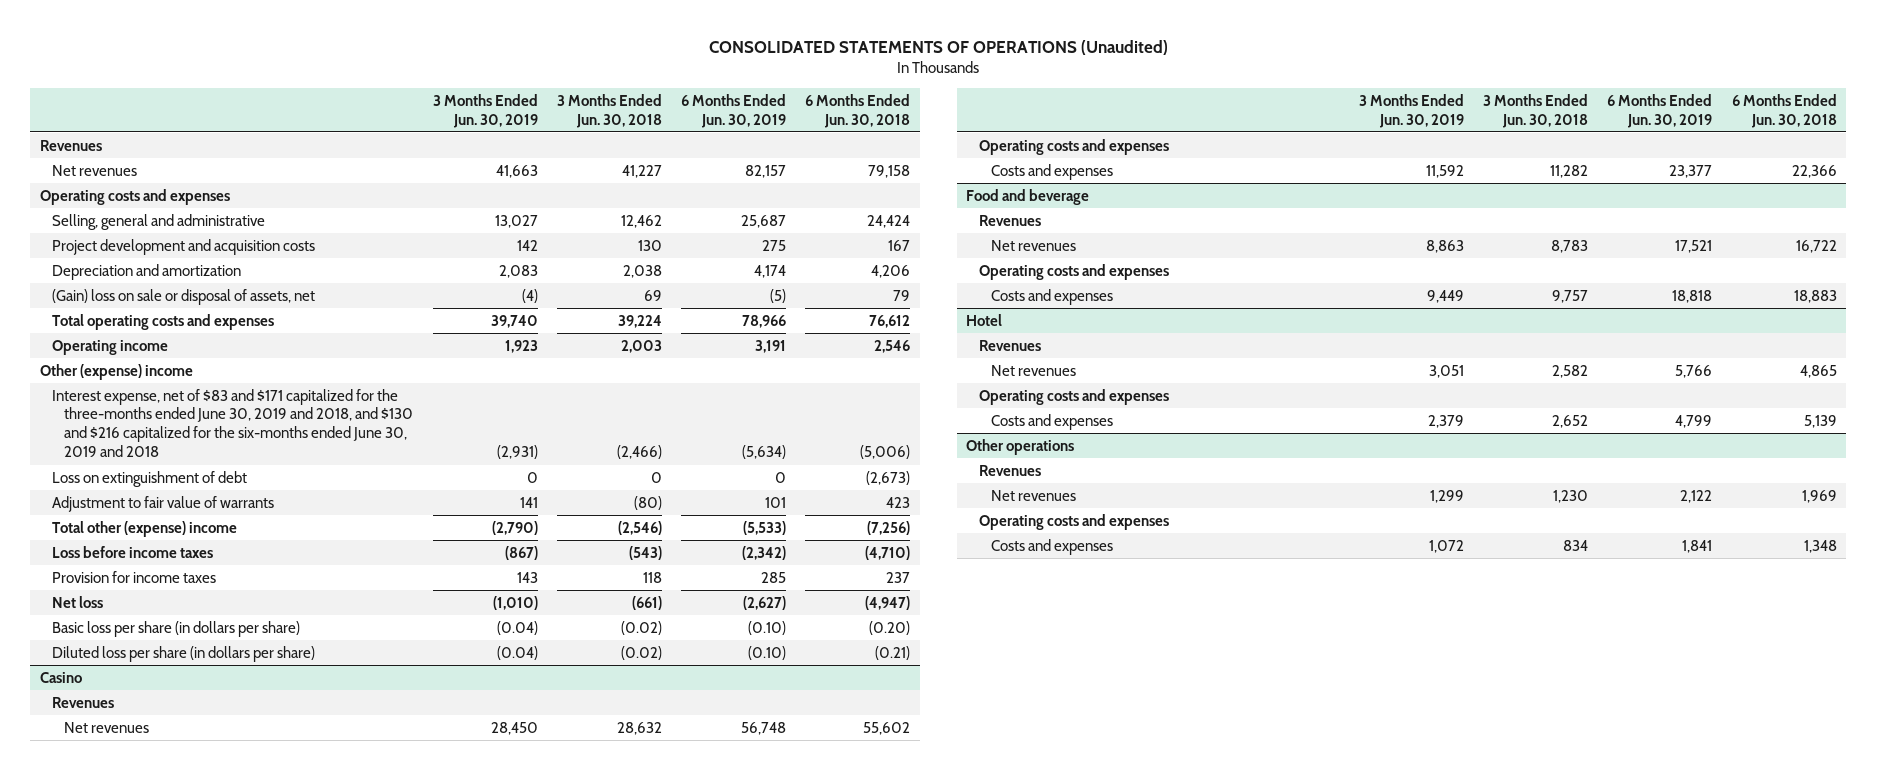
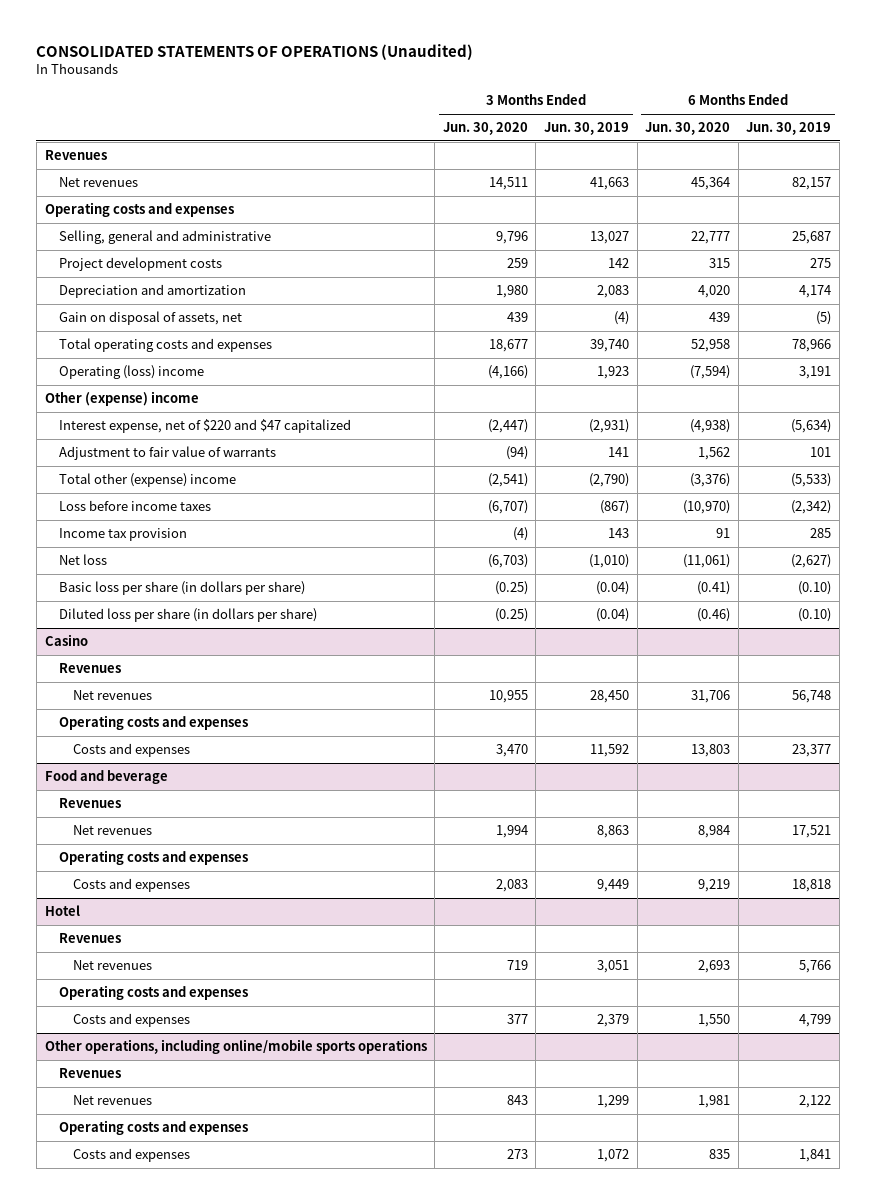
[556,93,662,128] 3 Months Ended Jun. 30, 2018 -> none
[805,93,911,128] 6 Months Ended Jun. 30, 2018 -> none
none -> [442,122,528,136] Jun. 30, 2020
none -> [645,122,731,136] Jun. 30, 2020
[52,238,316,255] Project development and acquisition costs -> [58,257,222,272] Project development costs
[52,288,316,305] (Gain) loss on sale or disposal of assets, net -> [58,311,242,326] Gain on disposal of assets, net
[52,339,169,355] Operating income -> [58,365,204,380] Operating (loss) income
[52,470,248,487] Loss on extinguishment of debt -> none
[52,388,414,458] Interest expense, net of $83 and $171 capitalized for the three-months ended June 30, 2019 and 2018, and $130 and $216 capitalized for the six-months ended June 30, 2019 and 2018 -> [58,419,351,434] Interest expense, net of $220 and $47 capitalized
[52,570,217,583] Provision for income taxes -> [58,528,187,542] Income tax provision
[966,438,1075,455] Other operations -> [44,1039,427,1055] Other operations, including online/mobile sports operations

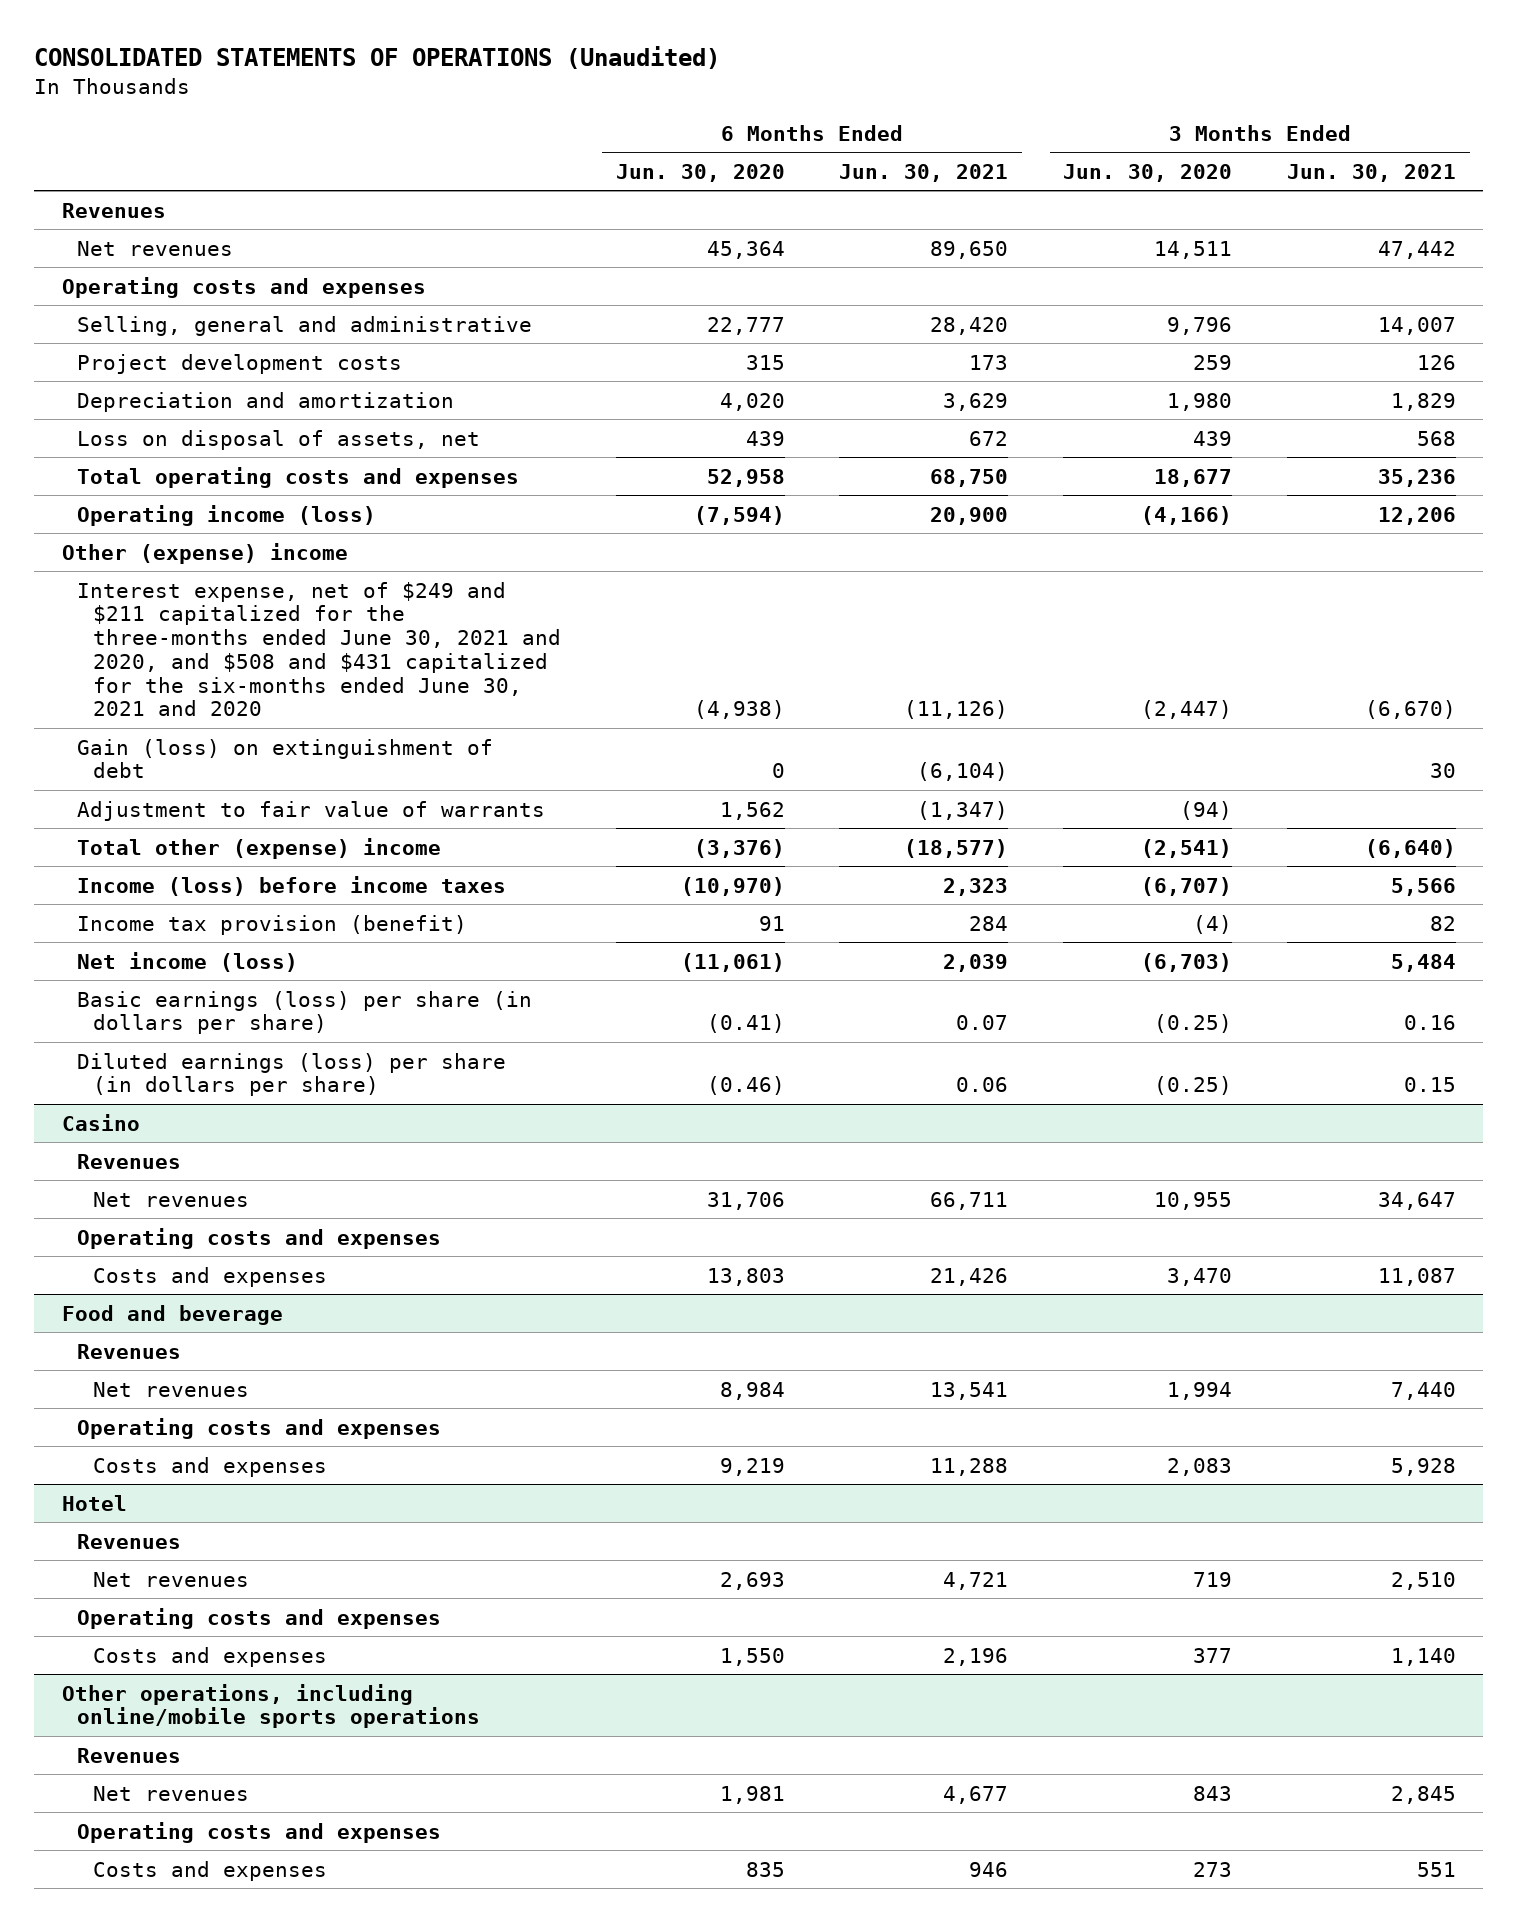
[543,122,629,136] Jun. 30, 2019 -> none
[746,122,832,136] Jun. 30, 2019 -> none
none -> [839,163,1009,182] Jun. 30, 2021
none -> [1286,163,1456,182] Jun. 30, 2021
[58,311,242,326] Gain on disposal of assets, net -> [77,429,481,450] Loss on disposal of assets, net
[58,365,204,380] Operating (loss) income -> [77,504,377,526] Operating income (loss)
[58,419,351,434] Interest expense, net of $220 and $47 capitalized -> [77,581,562,717] Interest expense, net of $249 and $211 capitalized for the three-months ended June 30, 2021 and 2020, and $508 and $431 capitalized for the six-months ended June 30, 2021 and 2020
none -> [77,738,494,779] Gain (loss) on extinguishment of debt
[58,500,211,512] Loss before income taxes -> [77,875,507,896] Income (loss) before income taxes
[58,528,187,542] Income tax provision -> [77,914,468,935] Income tax provision (benefit)
[58,554,107,566] Net loss -> [77,951,299,972] Net income (loss)
[58,581,305,596] Basic loss per share (in dollars per share) -> [77,990,533,1035] Basic earnings (loss) per share (in dollars per share)
[58,608,317,623] Diluted loss per share (in dollars per share) -> [77,1052,507,1097] Diluted earnings (loss) per share (in dollars per share)

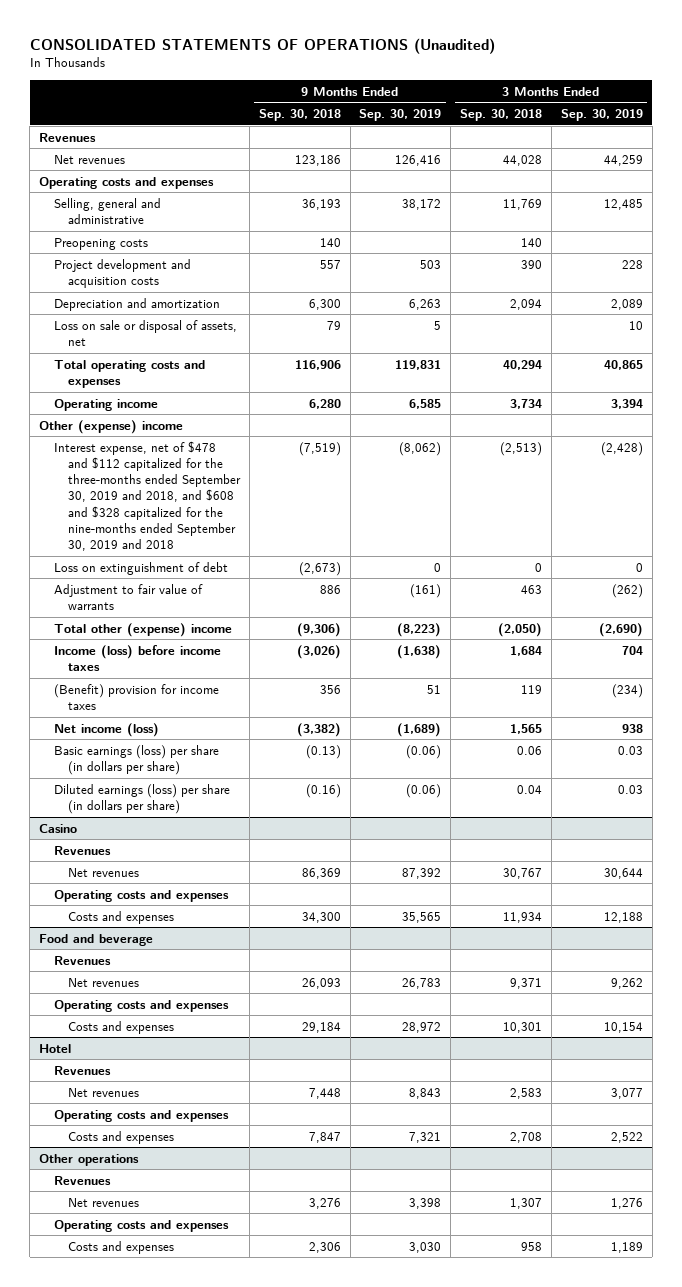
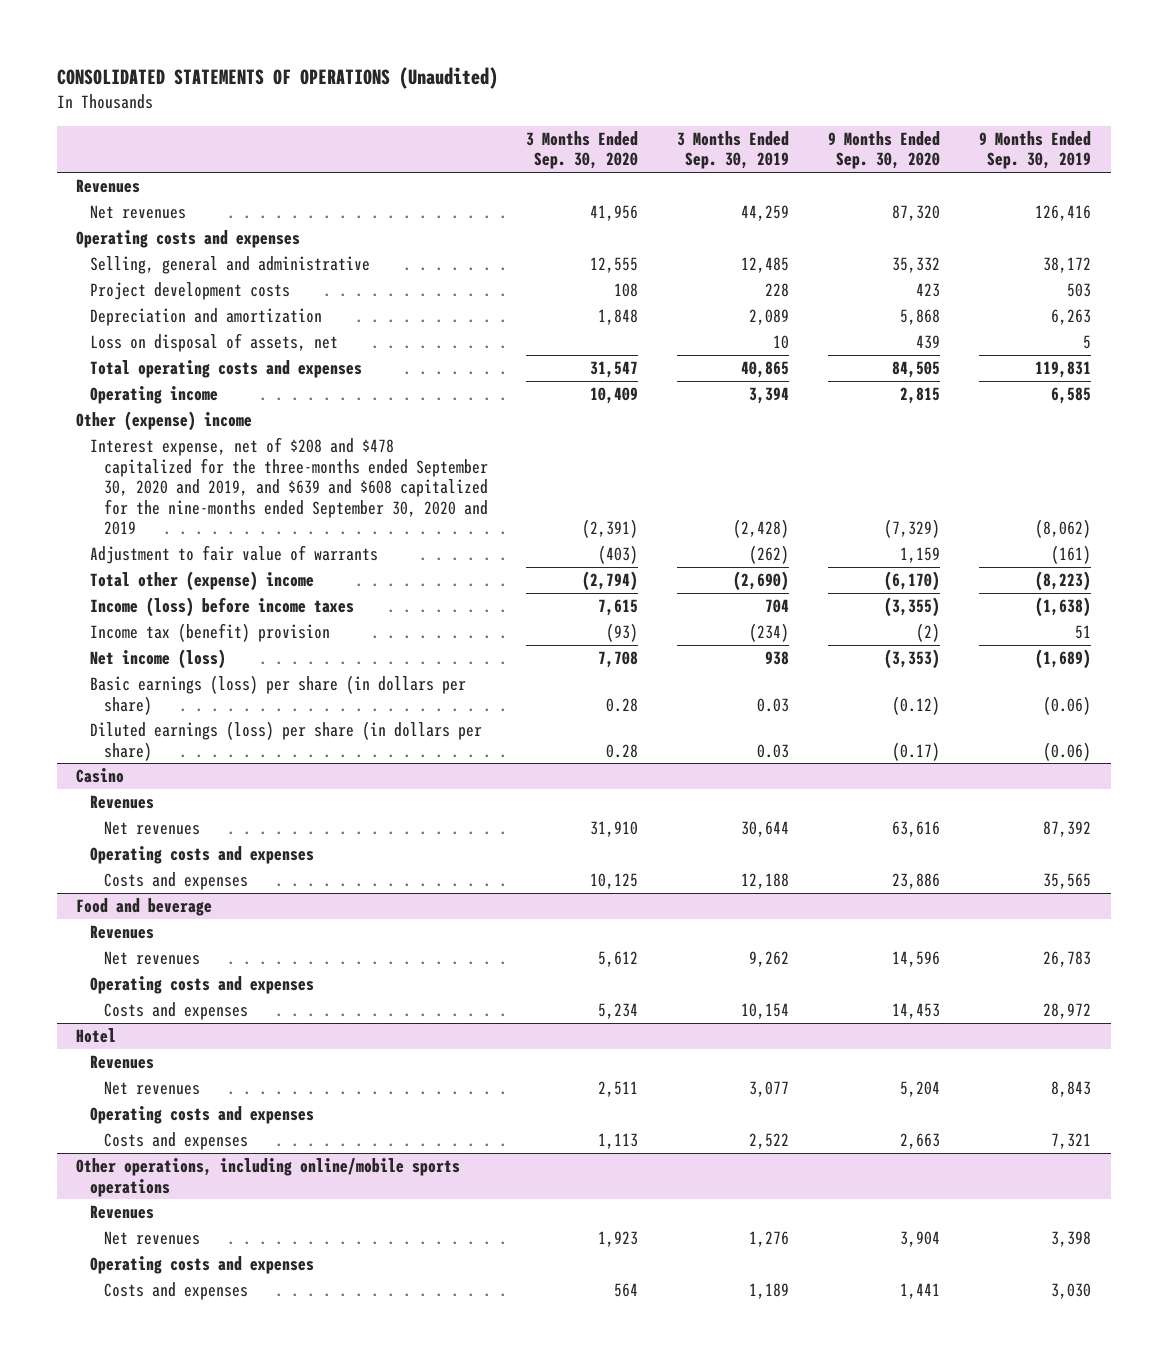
[258,108,341,121] Sep. 30, 2018 -> none
[460,108,543,121] Sep. 30, 2018 -> none
none -> [526,130,639,170] 3 Months Ended Sep. 30, 2020
none -> [828,130,941,170] 9 Months Ended Sep. 30, 2020
[53,237,148,250] Preopening costs -> none
[53,258,191,288] Project development and acquisition costs -> [90,281,291,300] Project development costs
[53,319,237,346] Loss on sale or disposal of assets, net -> [90,332,339,352] Loss on disposal of assets, net
[53,561,228,575] Loss on extinguishment of debt -> none
[53,440,241,552] Interest expense, net of $478 and $112 capitalized for the three-months ended September 30, 2019 and 2018, and $608 and $328 capitalized for the nine-months ended September 30, 2019 and 2018 -> [90,436,488,536] Interest expense, net of $208 and $478 capitalized for the three-months ended September 30, 2020 and 2019, and $639 and $608 capitalized for the nine-months ended September 30, 2020 and 2019
[53,683,219,710] (Benefit) provision for income taxes -> [90,622,331,642] Income tax (benefit) provision
[39,1153,140,1166] Other operations -> [76,1157,461,1197] Other operations, including online/mobile sports operations

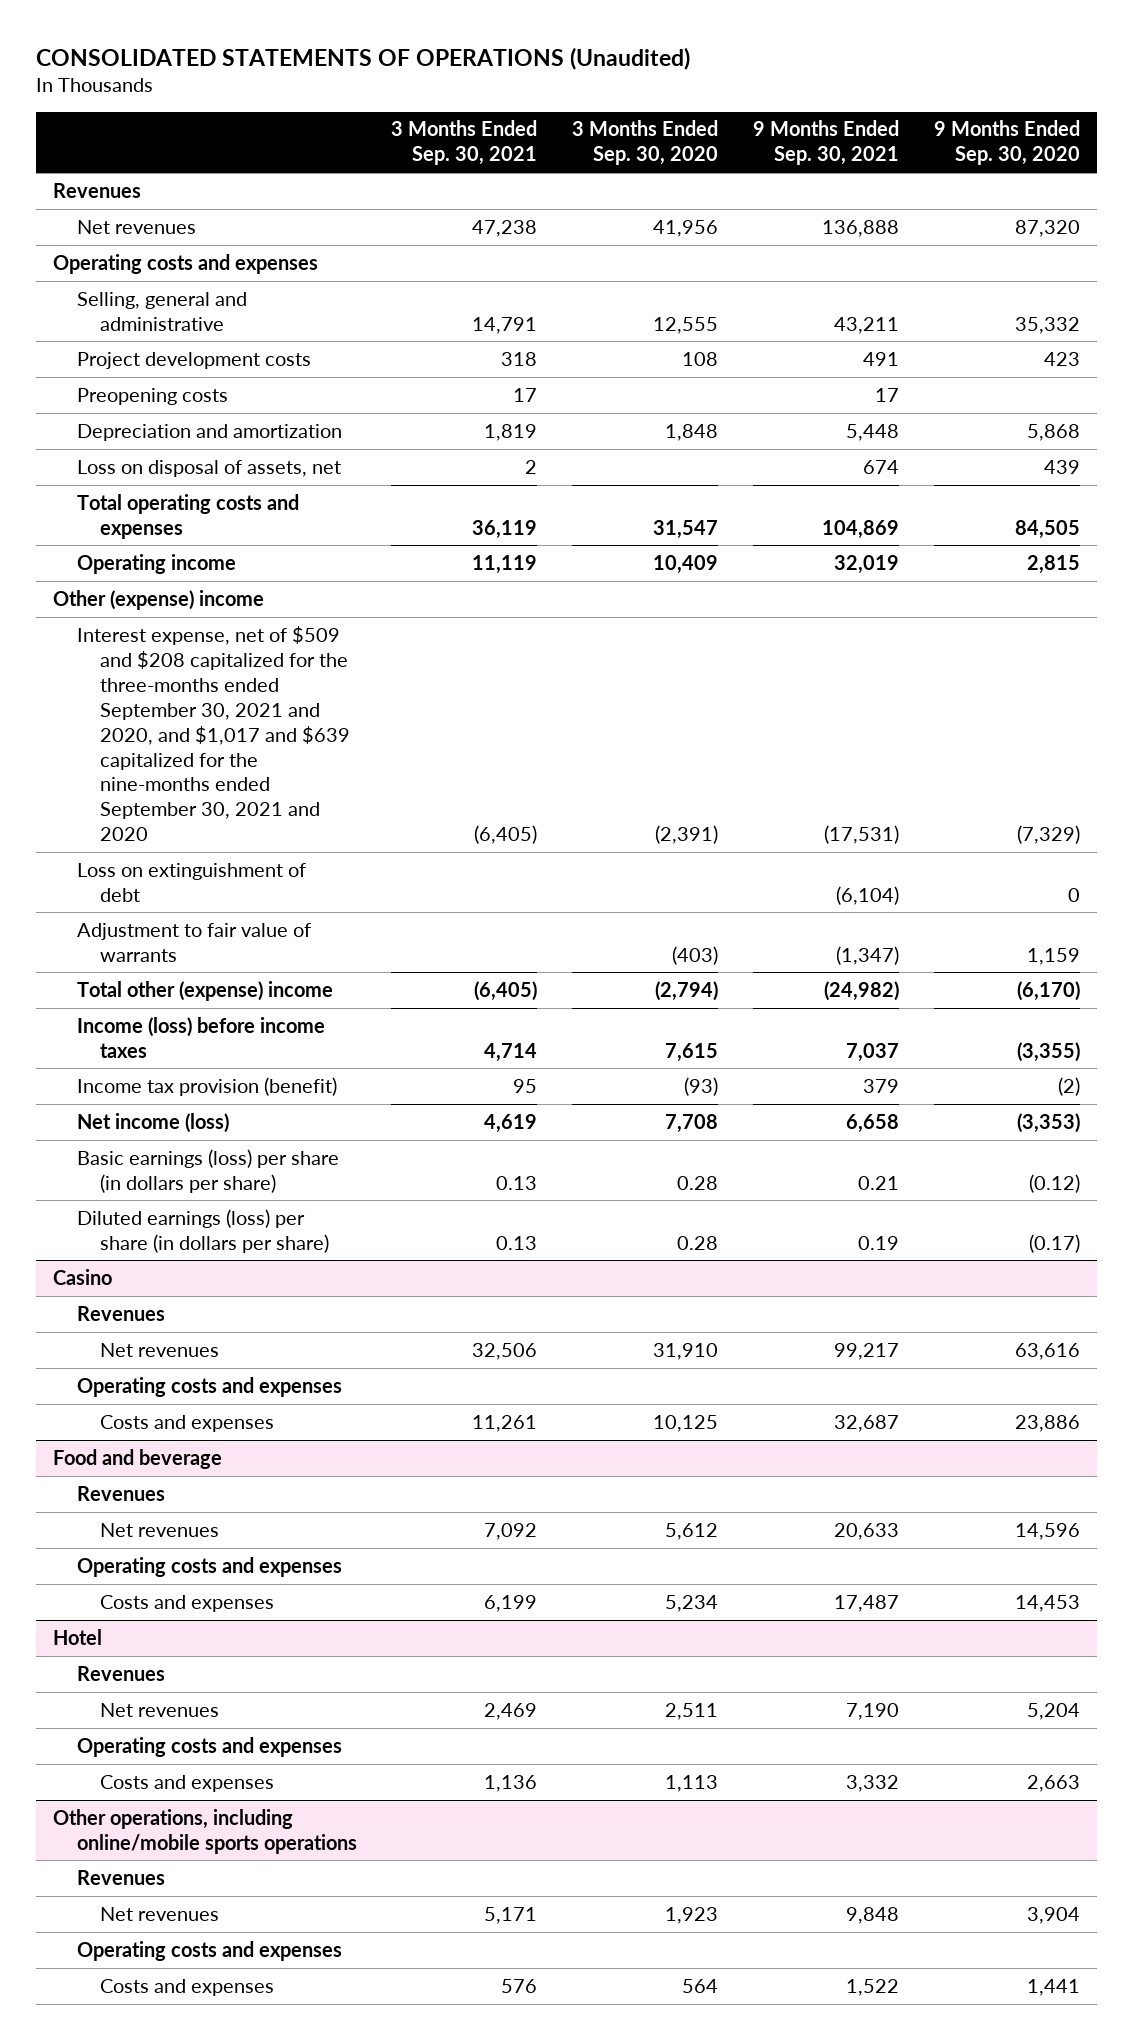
[677,130,790,170] 3 Months Ended Sep. 30, 2019 -> none
[979,130,1092,170] 9 Months Ended Sep. 30, 2019 -> none
none -> [391,120,538,166] 3 Months Ended Sep. 30, 2021
none -> [753,120,900,166] 9 Months Ended Sep. 30, 2021
none -> [76,387,228,405] Preopening costs
[90,436,488,536] Interest expense, net of $208 and $478 capitalized for the three-months ended September 30, 2020 and 2019, and $639 and $608 capitalized for the nine-months ended September 30, 2020 and 2019 -> [76,625,351,842] Interest expense, net of $509 and $208 capitalized for the three-months ended September 30, 2021 and 2020, and $1,017 and $639 capitalized for the nine-months ended September 30, 2021 and 2020
none -> [76,862,306,902] Loss on extinguishment of debt
[90,622,331,642] Income tax (benefit) provision -> [76,1076,337,1096] Income tax provision (benefit)

